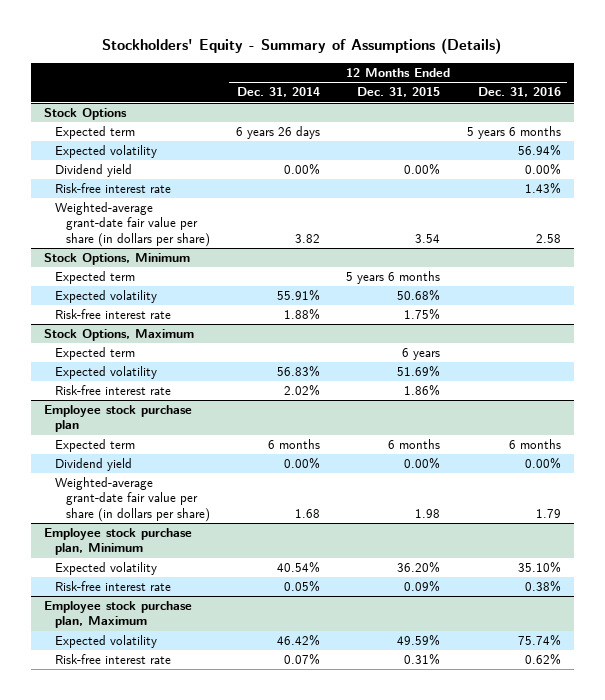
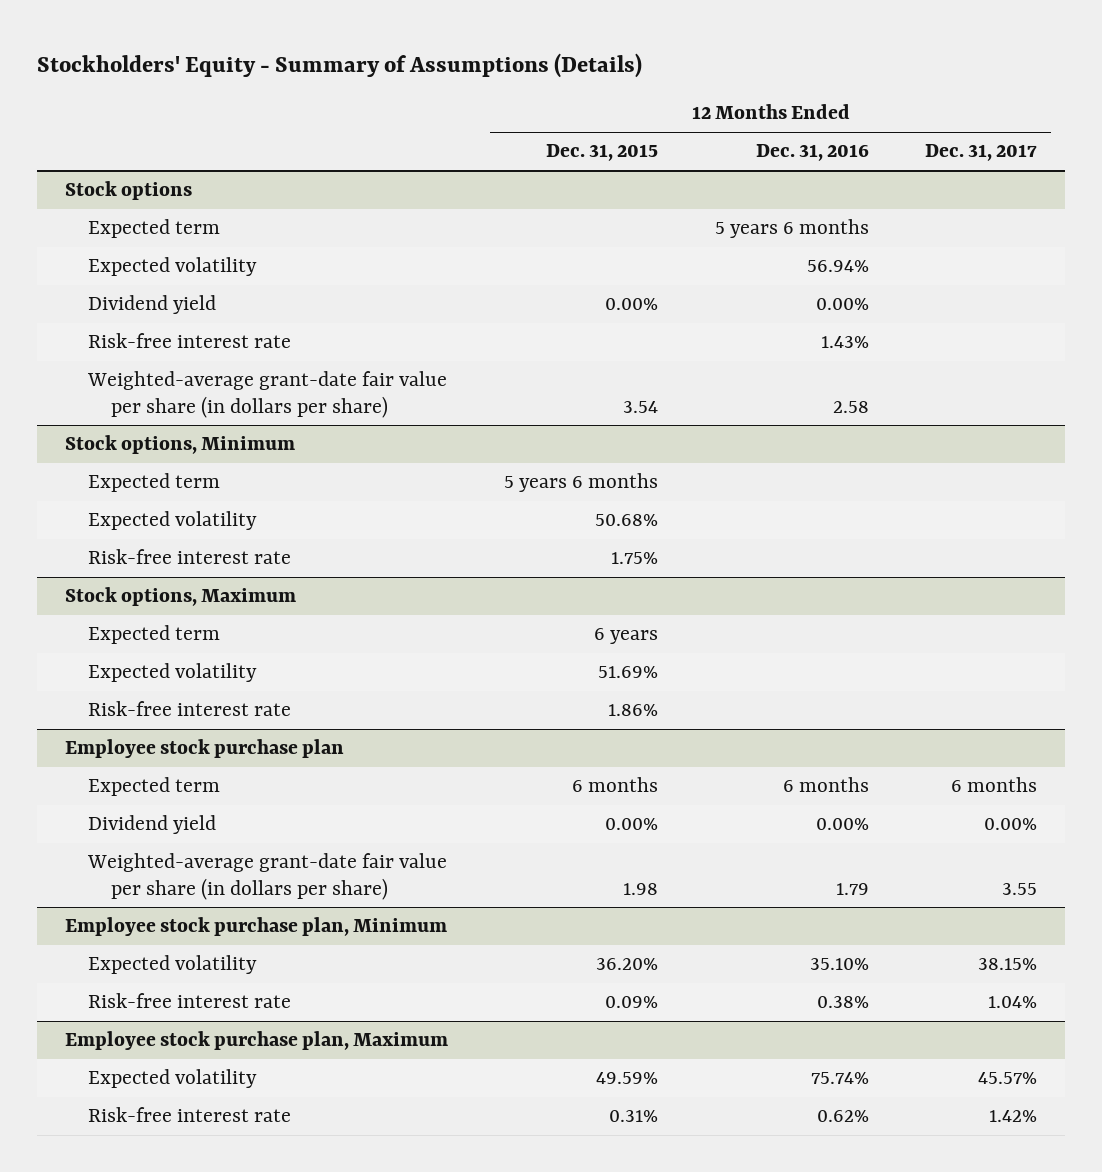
[236,87,320,98] Dec. 31, 2014 -> none
none -> [924,144,1037,162] Dec. 31, 2017
[43,108,127,121] Stock Options -> [65,181,193,201] Stock options
[43,253,190,266] Stock Options, Minimum -> [65,435,296,455] Stock options, Minimum
[43,329,194,342] Stock Options, Maximum -> [65,587,297,607] Stock options, Maximum

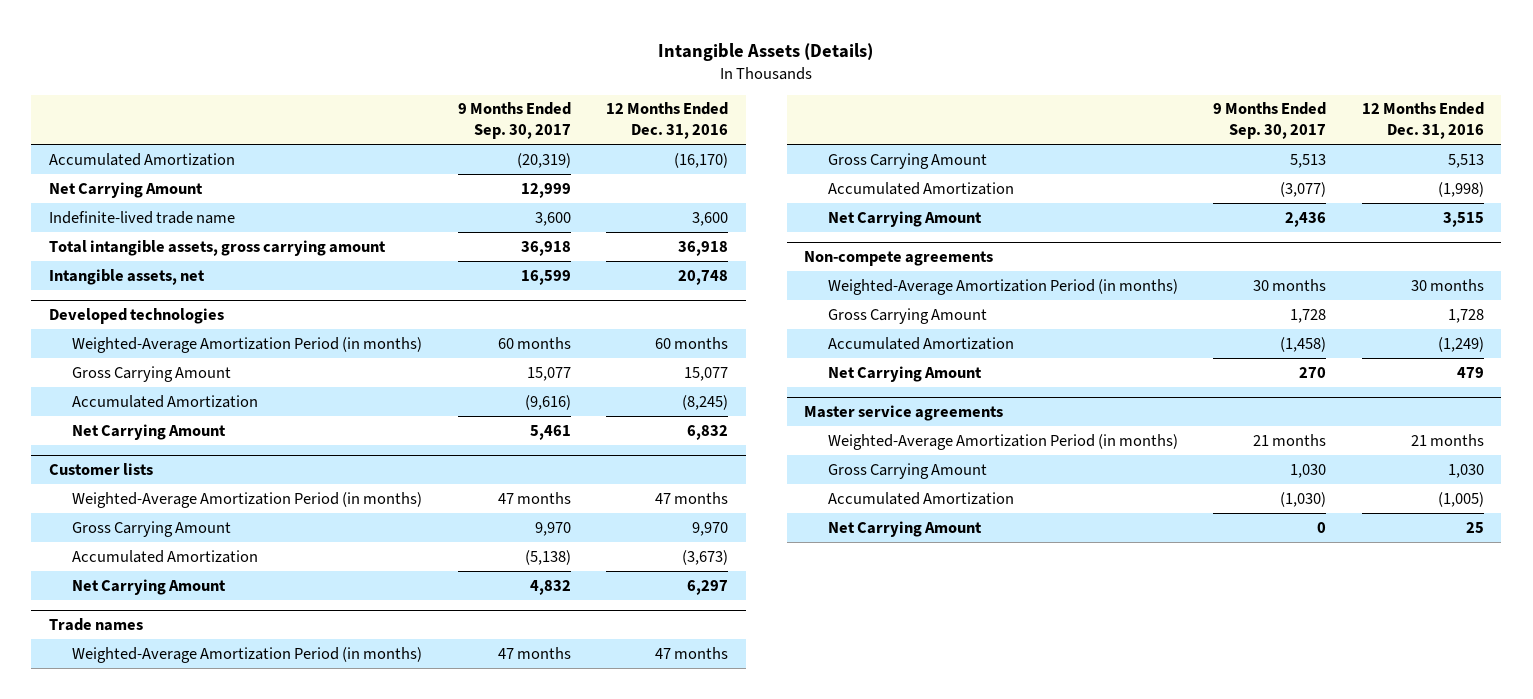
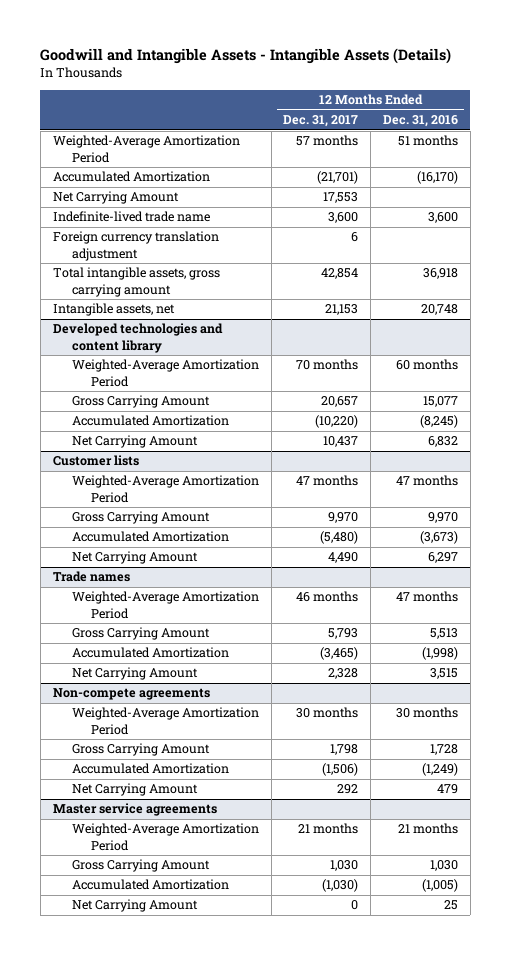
[658,42,874,61] Intangible Assets (Details) -> [40,48,452,65] Goodwill and Intangible Assets - Intangible Assets (Details)
[457,102,571,140] 9 Months Ended Sep. 30, 2017 -> none
none -> [283,115,359,128] Dec. 31, 2017
none -> [52,135,240,163] Weighted-Average Amortization Period
none -> [52,231,219,261] Foreign currency translation adjustment
[49,308,225,325] Developed technologies -> [52,323,223,353] Developed technologies and content library
[72,336,423,353] Weighted-Average Amortization Period (in months) -> [71,359,259,387] Weighted-Average Amortization Period
[72,491,423,508] Weighted-Average Amortization Period (in months) -> [71,475,259,503] Weighted-Average Amortization Period
[72,646,423,663] Weighted-Average Amortization Period (in months) -> [71,591,259,619] Weighted-Average Amortization Period
[827,278,1178,295] Weighted-Average Amortization Period (in months) -> [71,707,259,735] Weighted-Average Amortization Period
[827,433,1178,450] Weighted-Average Amortization Period (in months) -> [71,823,259,851] Weighted-Average Amortization Period

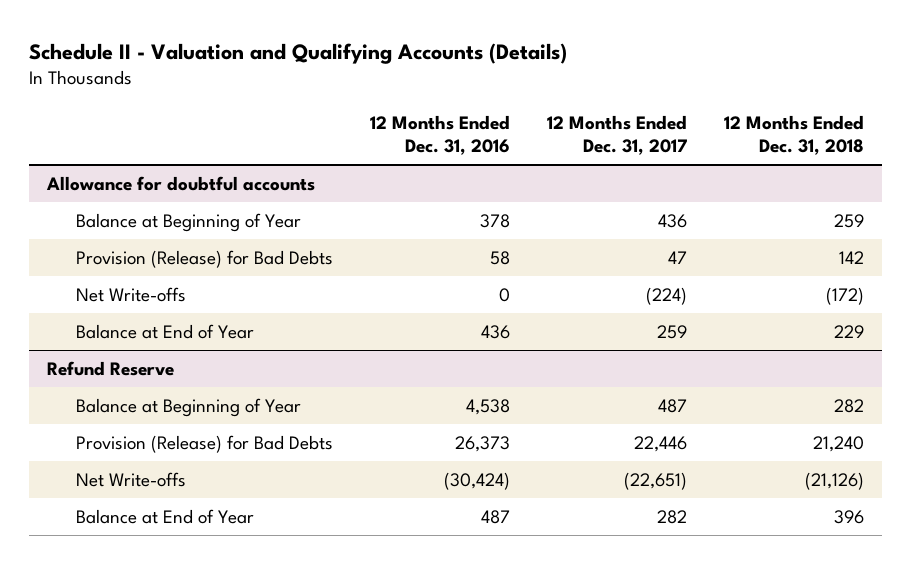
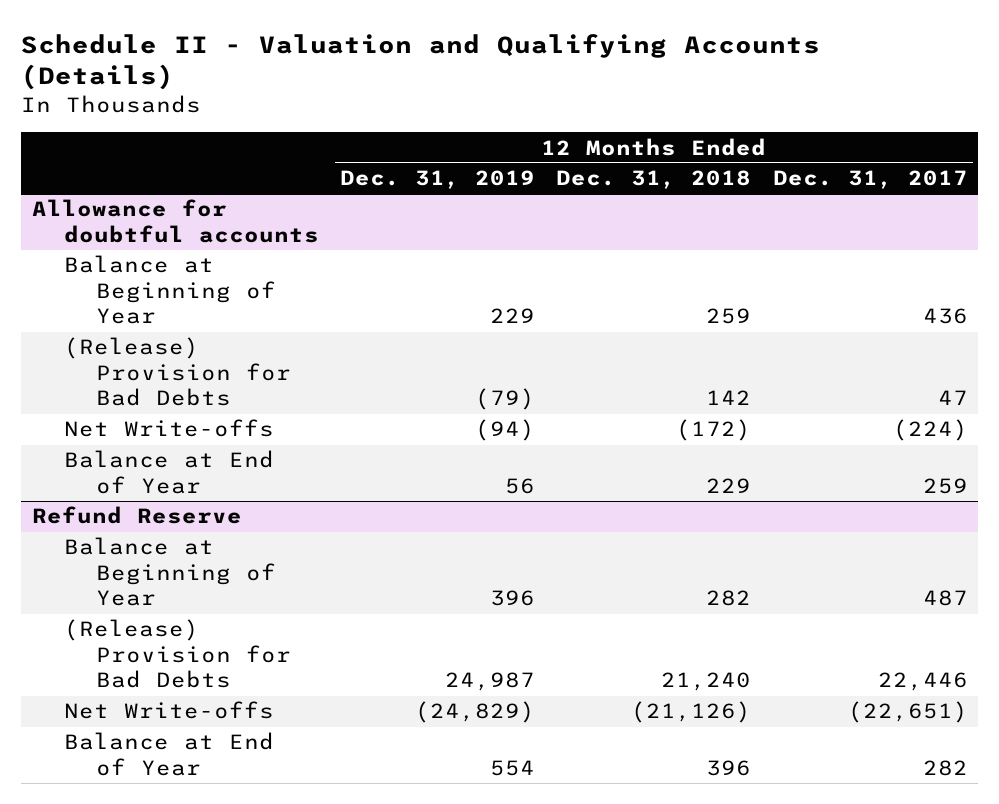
[369,114,510,155] 12 Months Ended Dec. 31, 2016 -> none
none -> [339,170,535,190] Dec. 31, 2019
[76,250,334,269] Provision (Release) for Bad Debts -> [63,337,291,407] (Release) Provision for Bad Debts
[76,435,334,454] Provision (Release) for Bad Debts -> [63,619,291,689] (Release) Provision for Bad Debts

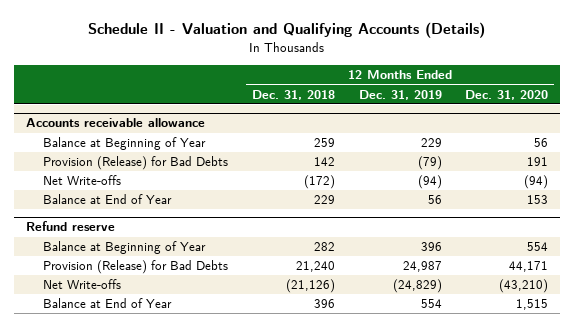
[772,170,968,190] Dec. 31, 2017 -> none
none -> [465,89,549,100] Dec. 31, 2020
[31,199,319,243] Allowance for doubtful accounts -> [25,118,205,128] Accounts receivable allowance
[63,337,291,407] (Release) Provision for Bad Debts -> [43,156,229,171] Provision (Release) for Bad Debts
[31,506,242,525] Refund Reserve -> [25,221,115,232] Refund reserve
[63,619,291,689] (Release) Provision for Bad Debts -> [43,260,229,275] Provision (Release) for Bad Debts

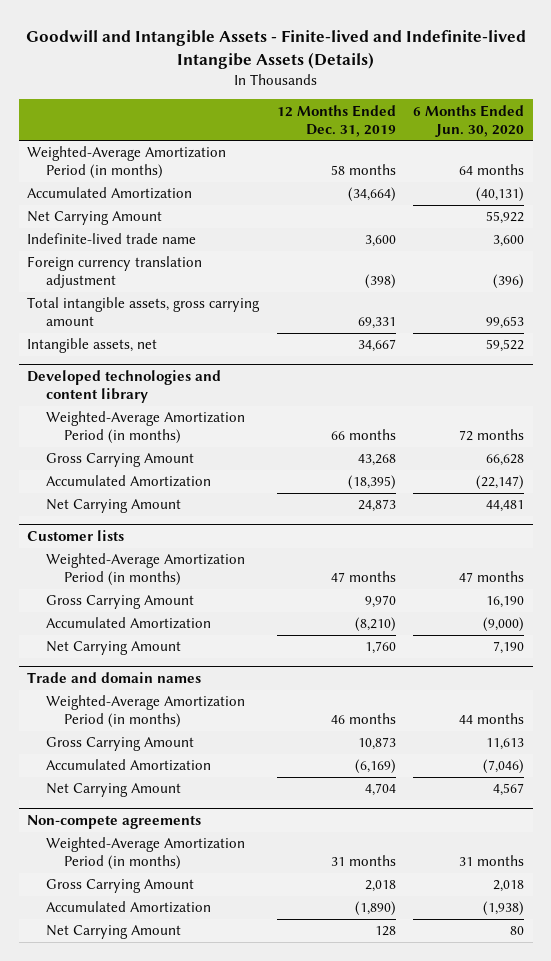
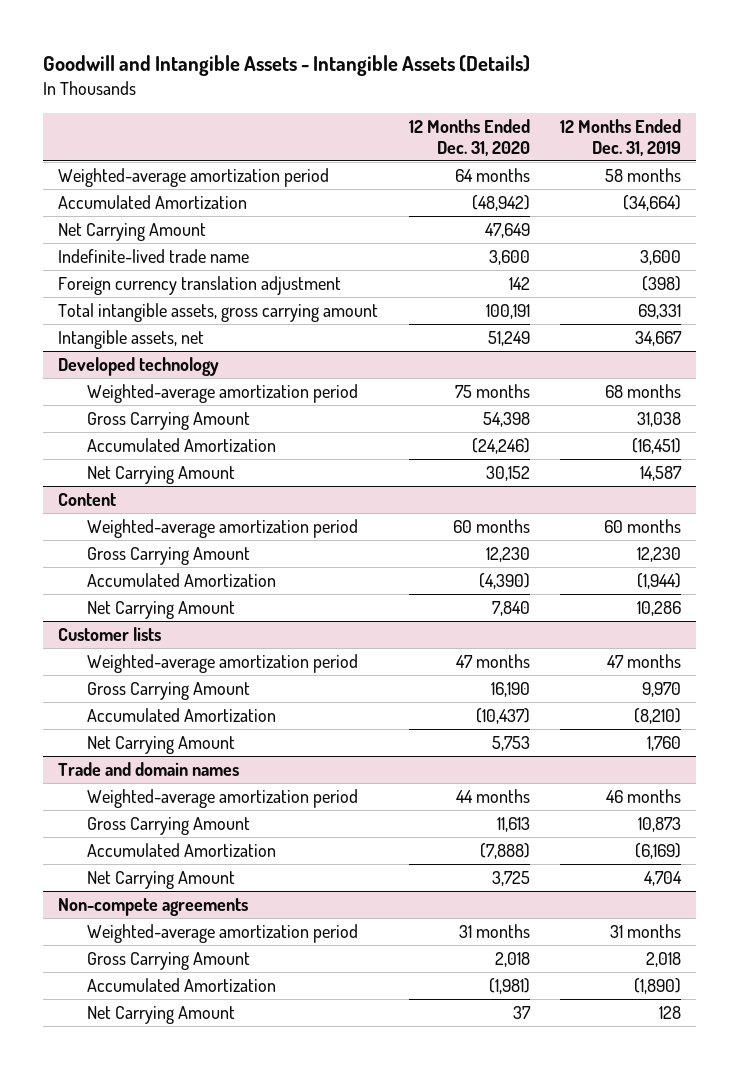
[25,29,526,69] Goodwill and Intangible Assets - Finite-lived and Indefinite-lived Intangibe Assets (Details) -> [43,55,531,77] Goodwill and Intangible Assets - Intangible Assets (Details)
[412,104,524,137] 6 Months Ended Jun. 30, 2020 -> none
none -> [408,119,530,156] 12 Months Ended Dec. 31, 2020
[27,146,227,180] Weighted-Average Amortization Period (in months) -> [58,167,330,187] Weighted-average amortization period
[27,370,222,403] Developed technologies and content library -> [58,356,220,376] Developed technology
[45,411,245,445] Weighted-Average Amortization Period (in months) -> [86,383,358,403] Weighted-average amortization period
[330,429,396,441] 66 months -> [604,383,681,398] 68 months
[357,454,396,467] 43,268 -> [636,411,681,427] 31,038
[347,475,396,491] (18,395) -> [631,437,681,454] (16,451)
[357,499,396,513] 24,873 -> [639,465,682,481] 14,587
none -> [58,492,117,506] Content
none -> [86,518,358,538] Weighted-average amortization period
none -> [86,546,250,565] Gross Carrying Amount
none -> [86,572,276,587] Accumulated Amortization
none -> [86,600,235,619] Net Carrying Amount
[45,553,245,587] Weighted-Average Amortization Period (in months) -> [86,653,358,673] Weighted-average amortization period
[45,695,245,729] Weighted-Average Amortization Period (in months) -> [86,788,358,808] Weighted-average amortization period
[45,837,245,871] Weighted-Average Amortization Period (in months) -> [86,923,358,943] Weighted-average amortization period

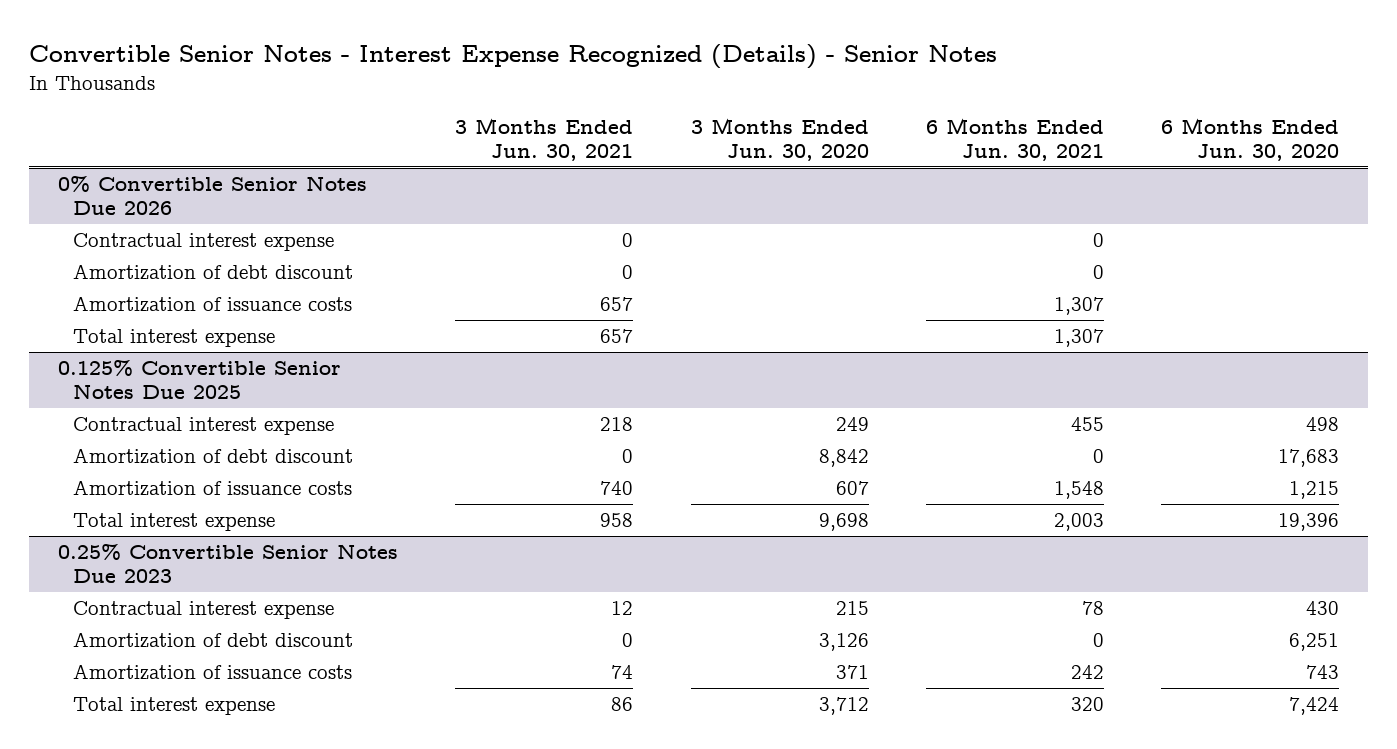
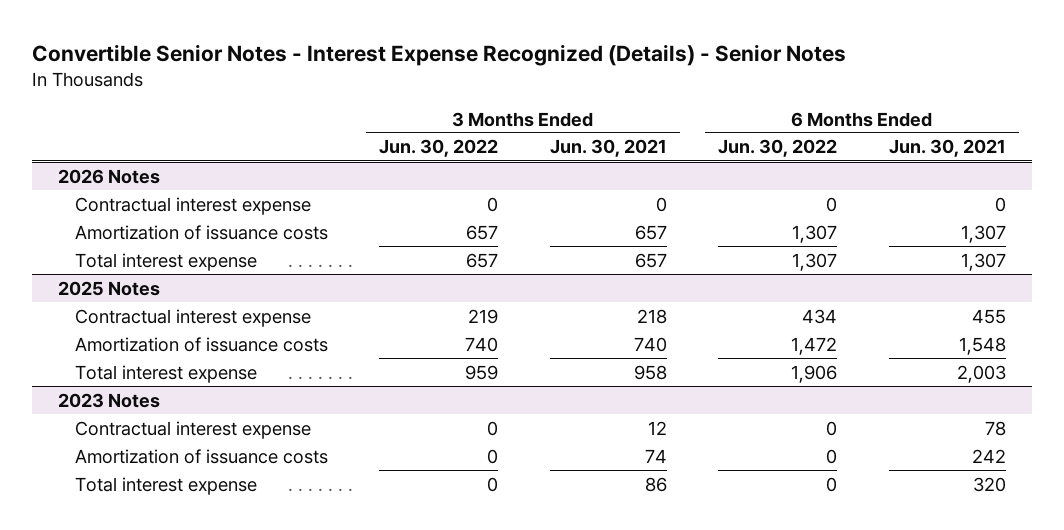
[690,117,869,161] 3 Months Ended Jun. 30, 2020 -> none
[1161,117,1340,161] 6 Months Ended Jun. 30, 2020 -> none
none -> [379,139,499,158] Jun. 30, 2022
none -> [718,139,838,158] Jun. 30, 2022
[57,176,367,216] 0% Convertible Senior Notes Due 2026 -> [57,168,160,184] 2026 Notes
[73,264,354,281] Amortization of debt discount -> none
[57,360,341,400] 0.125% Convertible Senior Notes Due 2025 -> [57,280,160,296] 2025 Notes
[73,448,354,465] Amortization of debt discount -> none
[57,544,398,584] 0.25% Convertible Senior Notes Due 2023 -> [57,392,160,408] 2023 Notes
[73,632,354,649] Amortization of debt discount -> none

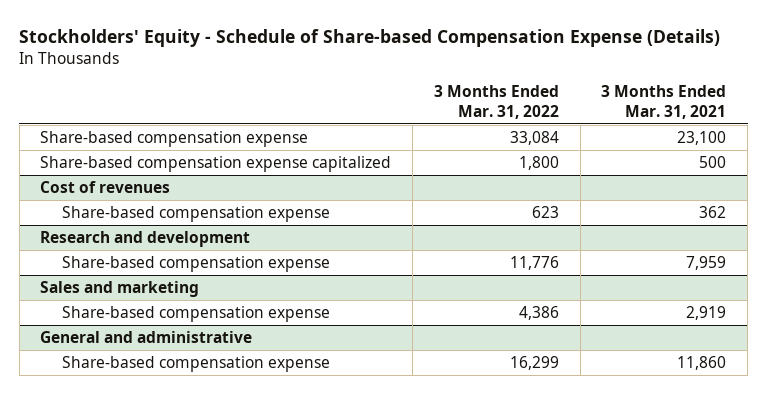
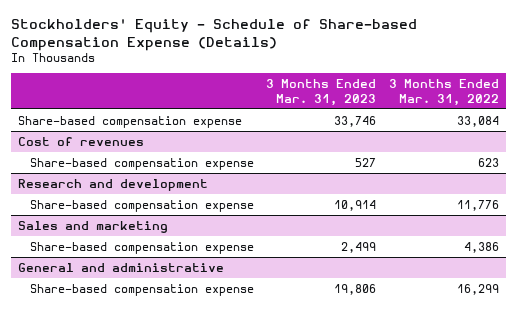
[601,85,727,119] 3 Months Ended Mar. 31, 2021 -> none
none -> [266,78,377,106] 3 Months Ended Mar. 31, 2023
[40,156,392,173] Share-based compensation expense capitalized -> none

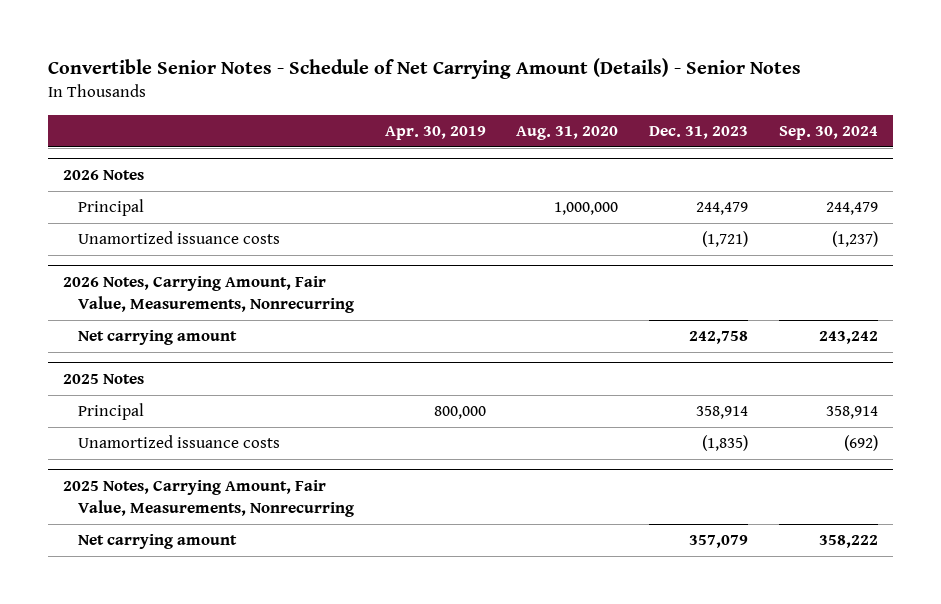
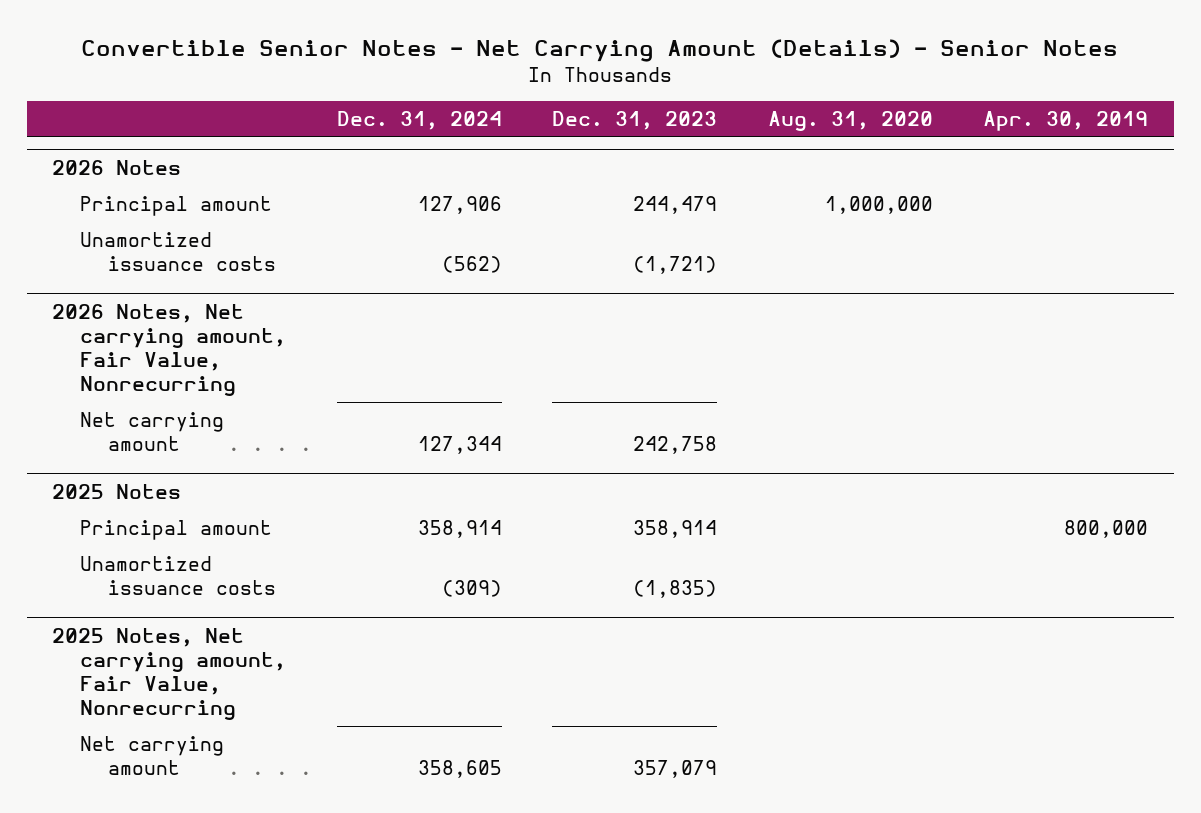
[47,58,801,80] Convertible Senior Notes - Schedule of Net Carrying Amount (Details) - Senior Notes -> [81,39,1119,63] Convertible Senior Notes - Net Carrying Amount (Details) - Senior Notes
[778,125,878,140] Sep. 30, 2024 -> none
none -> [336,110,502,130] Dec. 31, 2024
[77,199,144,217] Principal -> [80,196,273,217] Principal amount
[63,276,354,314] 2026 Notes, Carrying Amount, Fair Value, Measurements, Nonrecurring -> [52,304,287,396] 2026 Notes, Net carrying amount, Fair Value, Nonrecurring
[77,403,144,421] Principal -> [80,520,273,541] Principal amount
[63,480,354,518] 2025 Notes, Carrying Amount, Fair Value, Measurements, Nonrecurring -> [52,628,287,720] 2025 Notes, Net carrying amount, Fair Value, Nonrecurring

